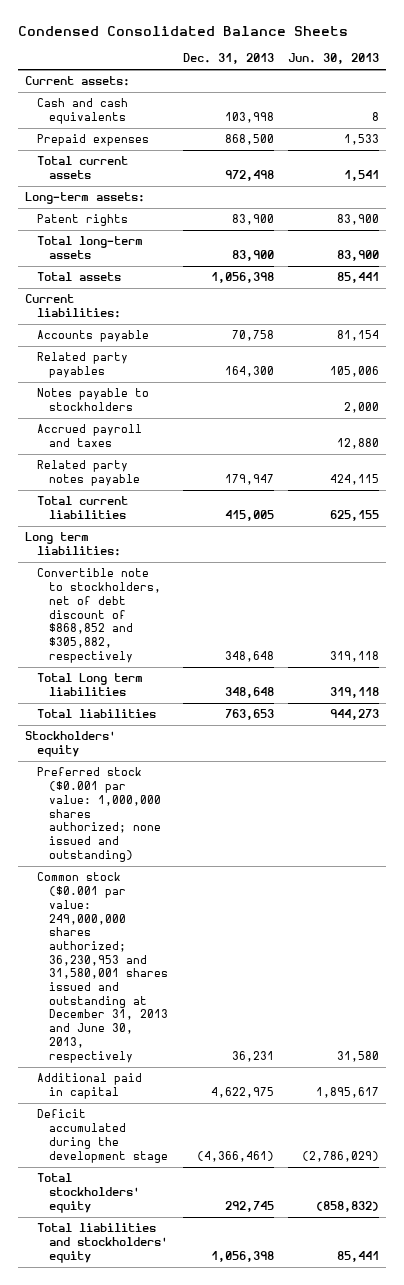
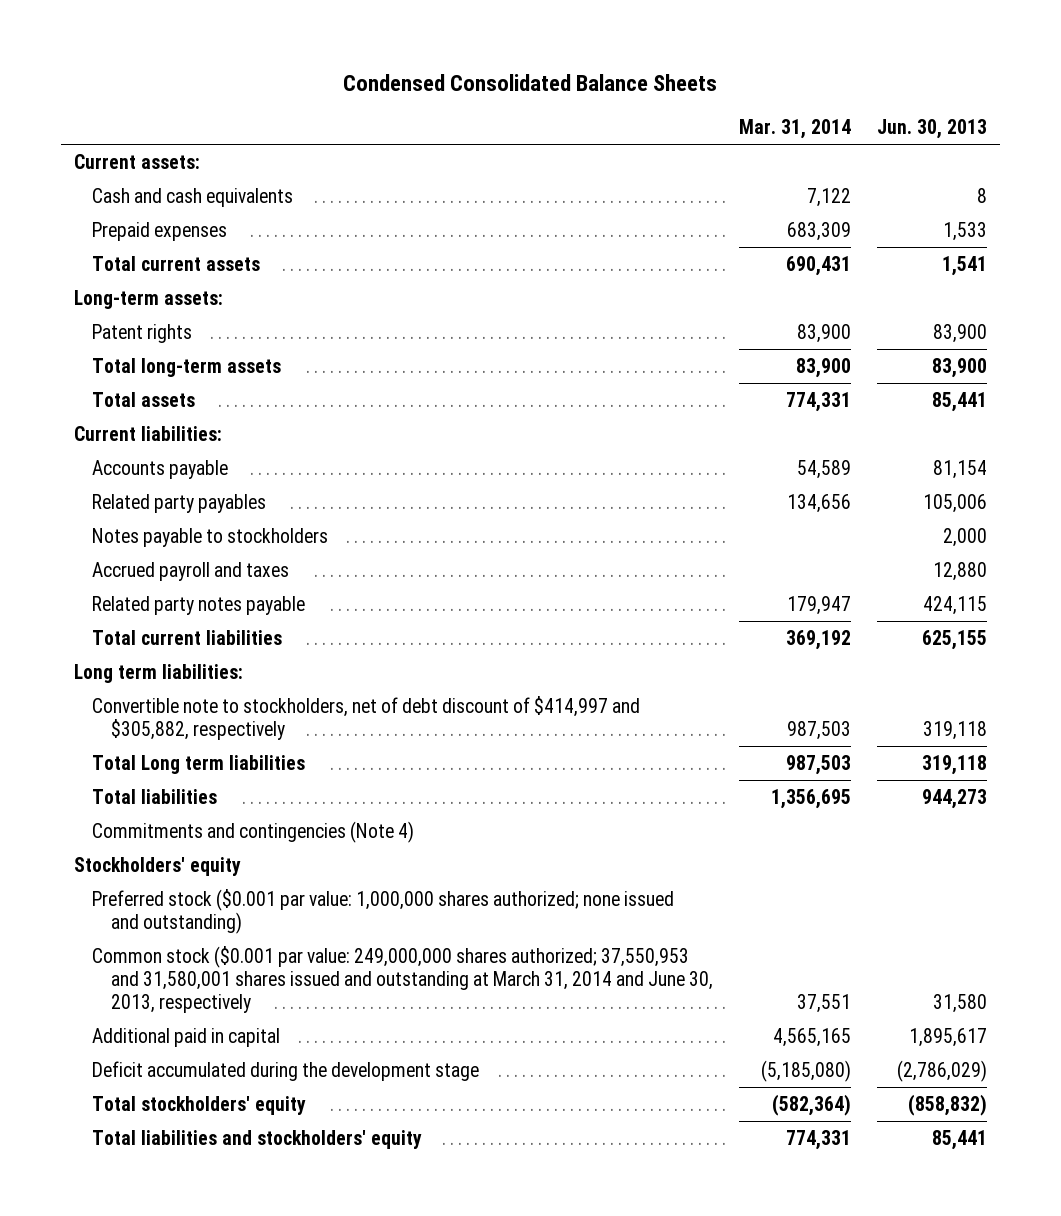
[182,53,274,65] Dec. 31, 2013 -> none
none -> [739,119,852,140] Mar. 31, 2014
[37,568,162,663] Convertible note to stockholders, net of debt discount of $868,852 and $305,882, respectively -> [92,695,641,740] Convertible note to stockholders, net of debt discount of $414,997 and $305,882, respectively
none -> [92,820,415,843] Commitments and contingencies (Note 4)
[37,872,169,1063] Common stock ($0.001 par value: 249,000,000 shares authorized; 36,230,953 and 31,580,001 shares issued and outstanding at December 31, 2013 and June 30, 2013, respectively -> [92,945,714,1013] Common stock ($0.001 par value: 249,000,000 shares authorized; 37,550,953 and 31,580,001 shares issued and outstanding at March 31, 2014 and June 30, 2013, respectively

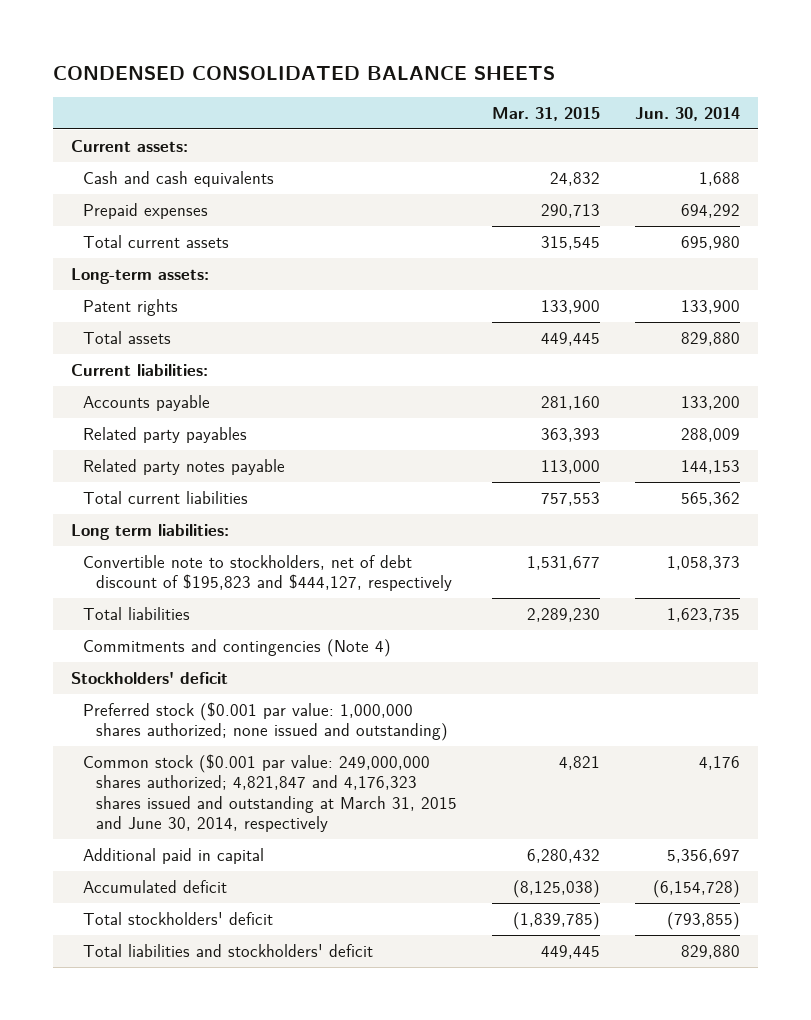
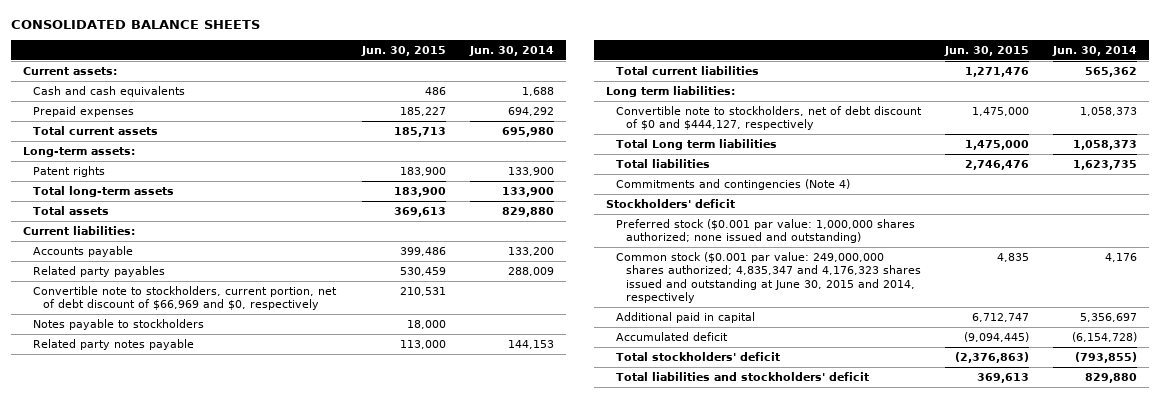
[53,65,556,80] CONDENSED CONSOLIDATED BALANCE SHEETS -> [11,19,261,29] CONSOLIDATED BALANCE SHEETS
[491,106,600,121] Mar. 31, 2015 -> none
none -> [361,45,447,56] Jun. 30, 2015
none -> [33,185,175,197] Total long-term assets
none -> [33,285,338,311] Convertible note to stockholders, current portion, net of debt discount of $66,969 and $0, respectively
none -> [33,318,205,330] Notes payable to stockholders
[83,554,452,592] Convertible note to stockholders, net of debt discount of $195,823 and $444,127, respectively -> [615,105,922,131] Convertible note to stockholders, net of debt discount of $0 and $444,127, respectively
none -> [615,138,777,150] Total Long term liabilities
[83,753,457,833] Common stock ($0.001 par value: 249,000,000 shares authorized; 4,821,847 and 4,176,323 shares issued and outstanding at March 31, 2015 and June 30, 2014, respectively -> [615,251,921,304] Common stock ($0.001 par value: 249,000,000 shares authorized; 4,835,347 and 4,176,323 shares issued and outstanding at June 30, 2015 and 2014, respectively

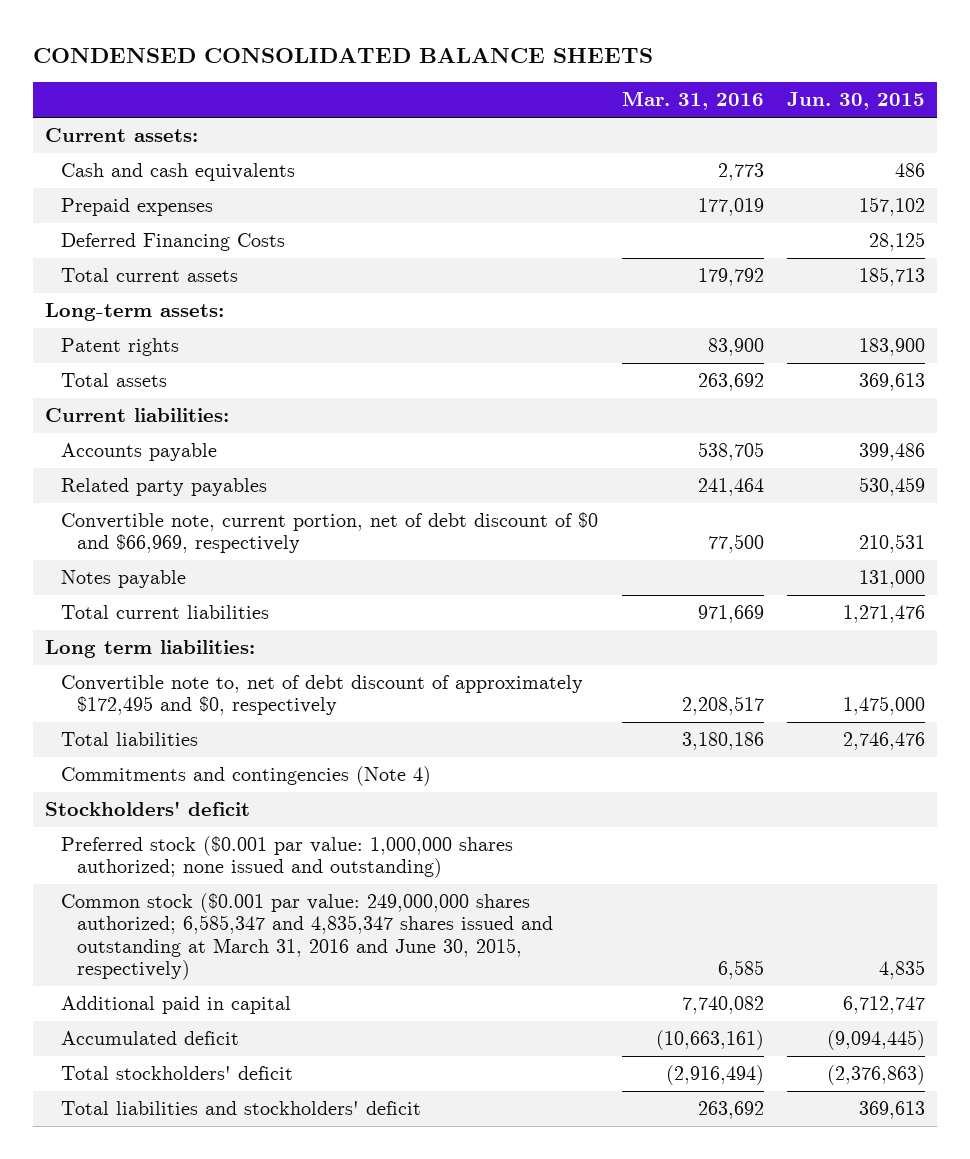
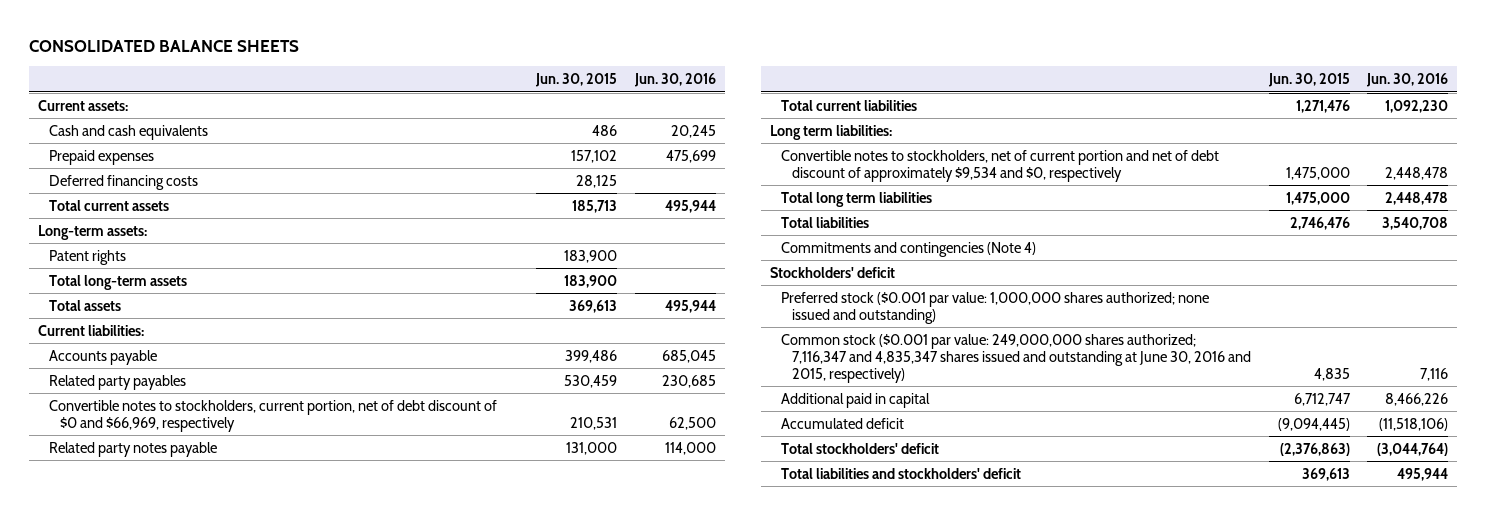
[33,48,654,64] CONDENSED CONSOLIDATED BALANCE SHEETS -> [29,39,300,52] CONSOLIDATED BALANCE SHEETS
[621,91,764,111] Mar. 31, 2016 -> none
none -> [633,73,716,88] Jun. 30, 2016
[61,233,286,252] Deferred Financing Costs -> [48,174,198,190] Deferred financing costs
none -> [48,274,187,290] Total long-term assets
[61,512,599,554] Convertible note, current portion, net of debt discount of $0 and $66,969, respectively -> [48,399,497,432] Convertible notes to stockholders, current portion, net of debt discount of $0 and $66,969, respectively
[61,570,187,589] Notes payable -> [48,441,217,457] Related party notes payable
[61,675,584,716] Convertible note to, net of debt discount of approximately $172,495 and $0, respectively -> [781,149,1220,182] Convertible notes to stockholders, net of current portion and net of debt discount of approximately $9,534 and $0, respectively
none -> [781,191,933,207] Total long term liabilities
[61,893,554,980] Common stock ($0.001 par value: 249,000,000 shares authorized; 6,585,347 and 4,835,347 shares issued and outstanding at March 31, 2016 and June 30, 2015, respectively) -> [781,333,1251,383] Common stock ($0.001 par value: 249,000,000 shares authorized; 7,116,347 and 4,835,347 shares issued and outstanding at June 30, 2016 and 2015, respectively)

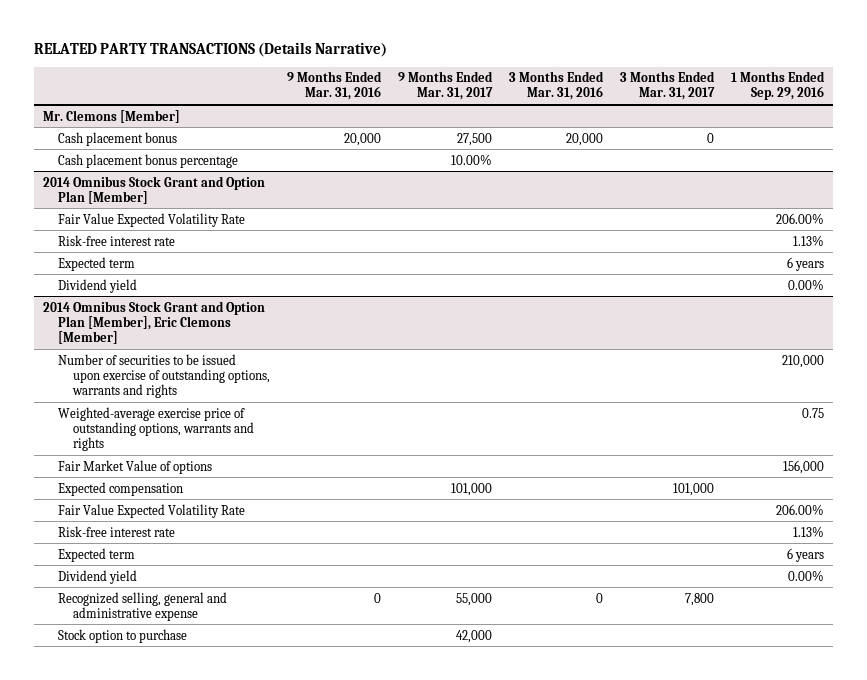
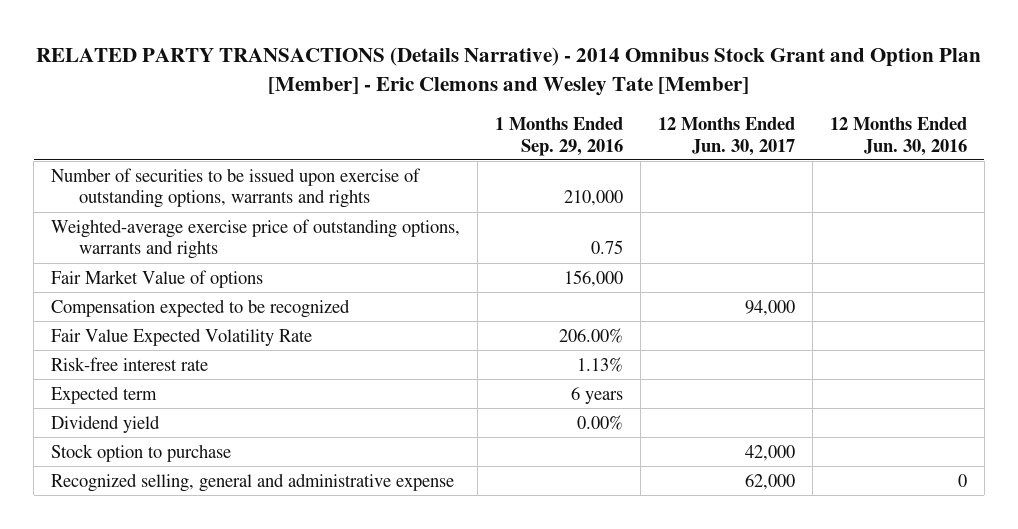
[34,42,388,58] RELATED PARTY TRANSACTIONS (Details Narrative) -> [35,47,981,96] RELATED PARTY TRANSACTIONS (Details Narrative) - 2014 Omnibus Stock Grant and Option Plan [Member] - Eric Clemons and Wesley Tate [Member]
[286,71,382,101] 9 Months Ended Mar. 31, 2016 -> none
[397,71,493,101] 9 Months Ended Mar. 31, 2017 -> none
[508,71,604,101] 3 Months Ended Mar. 31, 2016 -> none
[620,71,716,101] 3 Months Ended Mar. 31, 2017 -> none
none -> [657,116,795,156] 12 Months Ended Jun. 30, 2017
none -> [829,116,967,156] 12 Months Ended Jun. 30, 2016
[42,109,180,123] Mr. Clemons [Member] -> none
[57,131,177,146] Cash placement bonus -> none
[57,153,238,168] Cash placement bonus percentage -> none
[42,175,265,204] 2014 Omnibus Stock Grant and Option Plan [Member] -> none
[57,212,245,227] Fair Value Expected Volatility Rate -> none
[57,234,175,246] Risk-free interest rate -> none
[57,256,135,271] Expected term -> none
[57,278,137,293] Dividend yield -> none
[42,300,265,344] 2014 Omnibus Stock Grant and Option Plan [Member], Eric Clemons [Member] -> none
[57,481,183,496] Expected compensation -> [51,298,351,318] Compensation expected to be recognized
[57,591,227,621] Recognized selling, general and administrative expense -> none
none -> [51,472,455,492] Recognized selling, general and administrative expense

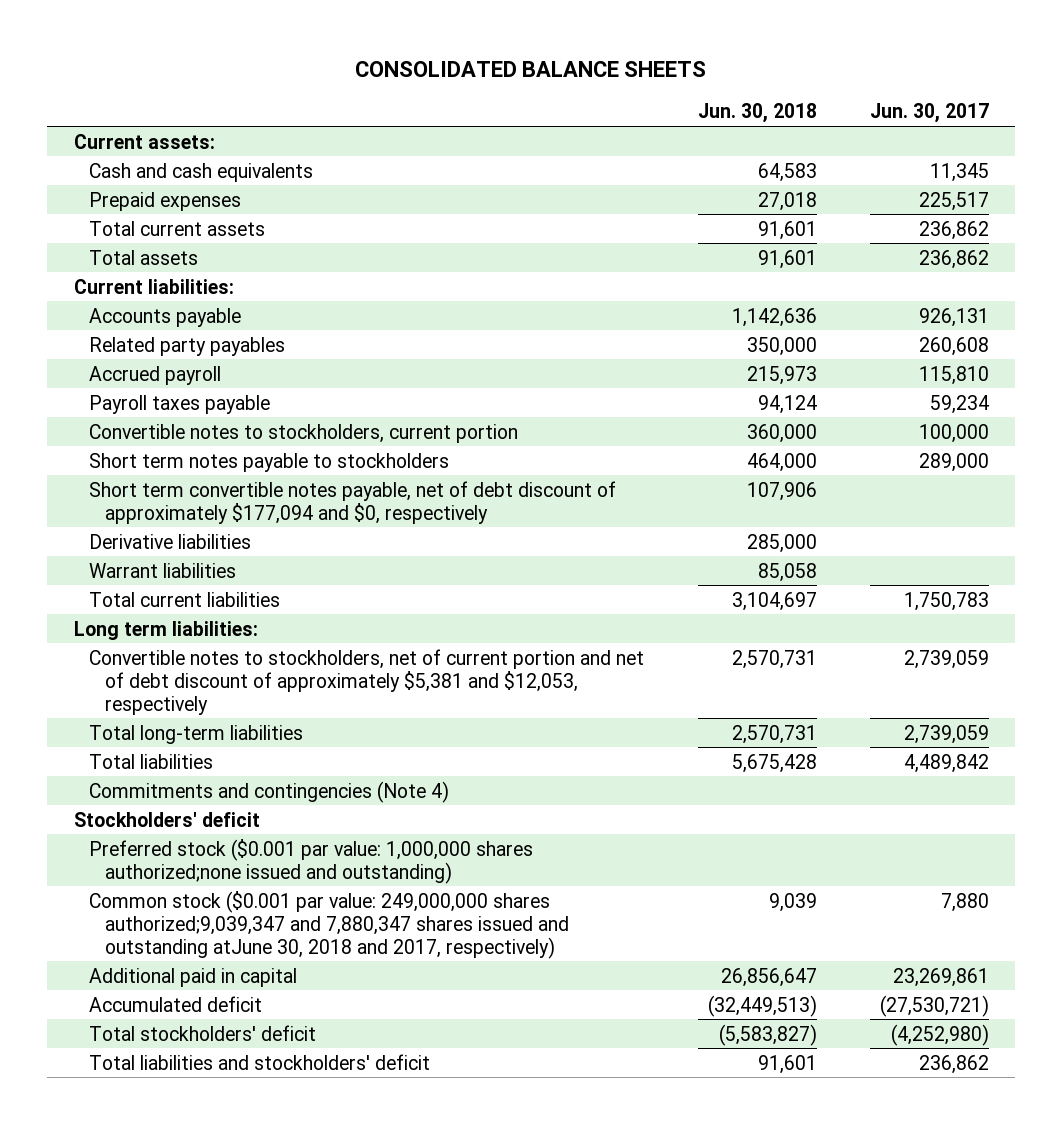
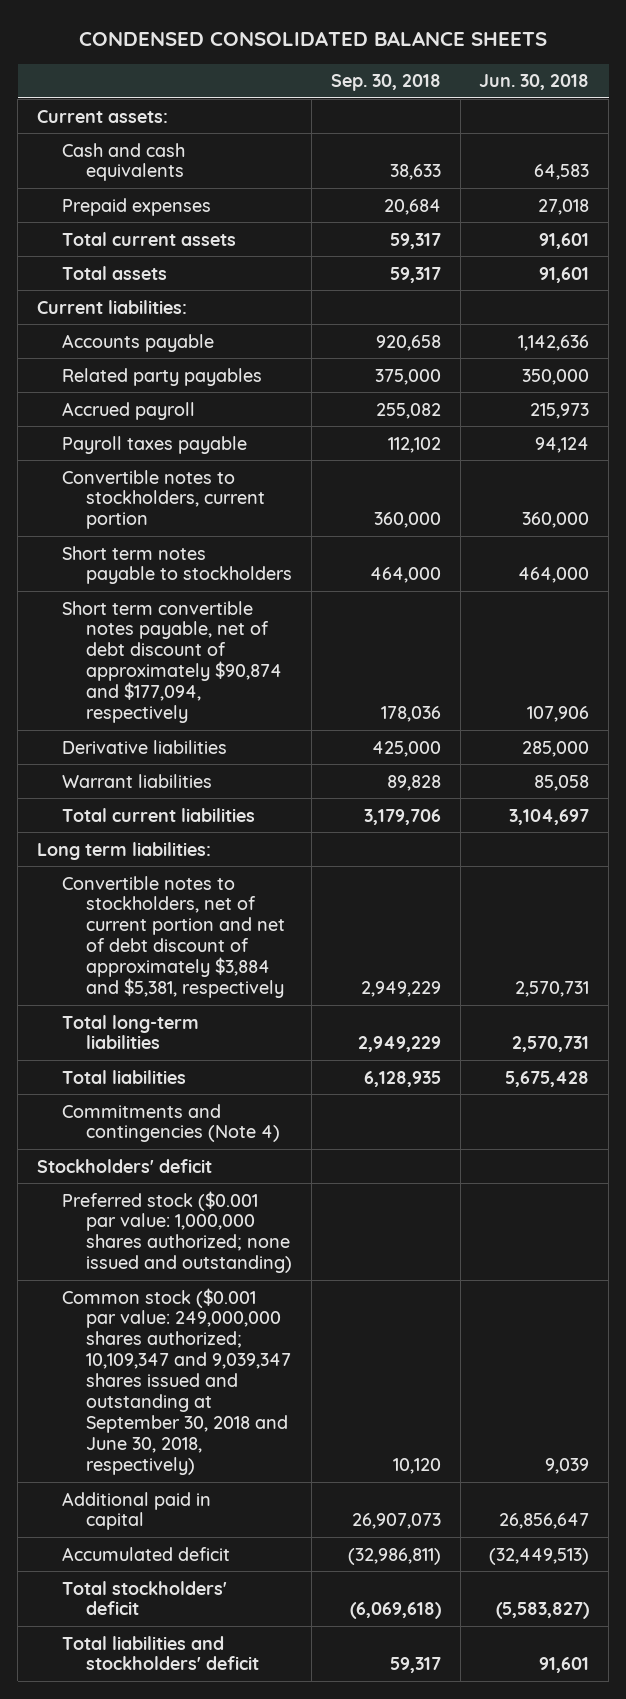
[355,61,707,78] CONSOLIDATED BALANCE SHEETS -> [79,30,548,46] CONDENSED CONSOLIDATED BALANCE SHEETS
[869,103,989,124] Jun. 30, 2017 -> none
none -> [330,74,441,92] Sep. 30, 2018
[89,480,617,524] Short term convertible notes payable, net of debt discount of approximately $177,094 and $0, respectively -> [61,600,283,724] Short term convertible notes payable, net of debt discount of approximately $90,874 and $177,094, respectively
[89,648,645,715] Convertible notes to stockholders, net of current portion and net of debt discount of approximately $5,381 and $12,053, respectively -> [61,875,286,999] Convertible notes to stockholders, net of current portion and net of debt discount of approximately $3,884 and $5,381, respectively
[89,838,534,884] Preferred stock ($0.001 par value: 1,000,000 shares authorized;none issued and outstanding) -> [61,1190,293,1274] Preferred stock ($0.001 par value: 1,000,000 shares authorized; none issued and outstanding)
[89,890,570,959] Common stock ($0.001 par value: 249,000,000 shares authorized;9,039,347 and 7,880,347 shares issued and outstanding atJune 30, 2018 and 2017, respectively) -> [61,1287,292,1475] Common stock ($0.001 par value: 249,000,000 shares authorized; 10,109,347 and 9,039,347 shares issued and outstanding at September 30, 2018 and June 30, 2018, respectively)

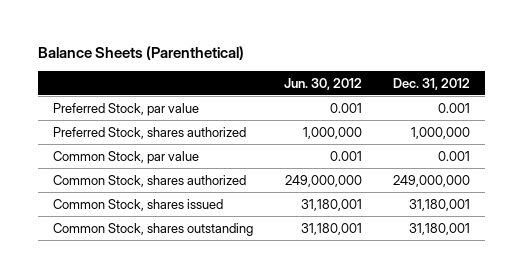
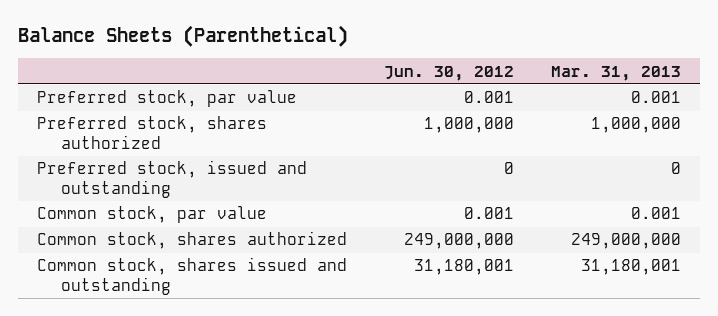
[392,77,470,90] Dec. 31, 2012 -> none
none -> [551,65,682,81] Mar. 31, 2013
[53,198,224,211] Common Stock, shares issued -> none
[53,102,200,116] Preferred Stock, par value -> [36,90,297,108] Preferred stock, par value
[53,126,247,139] Preferred Stock, shares authorized -> [36,116,267,149] Preferred stock, shares authorized
none -> [36,160,307,198] Preferred stock, issued and outstanding
[53,150,200,164] Common Stock, par value -> [36,206,267,224] Common stock, par value
[53,174,247,187] Common Stock, shares authorized -> [36,231,347,250] Common stock, shares authorized
[53,222,254,236] Common Stock, shares outstanding -> [36,257,347,295] Common stock, shares issued and outstanding

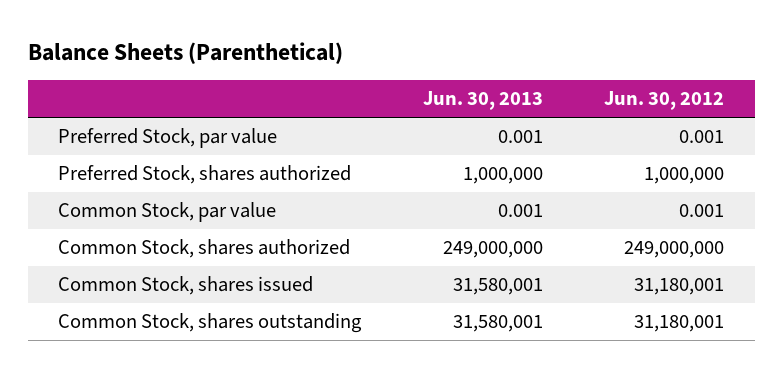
[551,65,682,81] Mar. 31, 2013 -> none
none -> [422,91,543,111] Jun. 30, 2013
[36,160,307,198] Preferred stock, issued and outstanding -> none
[36,90,297,108] Preferred stock, par value -> [58,128,278,149] Preferred Stock, par value
[36,116,267,149] Preferred stock, shares authorized -> [58,165,352,185] Preferred Stock, shares authorized
[36,206,267,224] Common stock, par value -> [58,202,277,223] Common Stock, par value
[36,231,347,250] Common stock, shares authorized -> [58,239,351,259] Common Stock, shares authorized
none -> [58,276,314,296] Common Stock, shares issued
[36,257,347,295] Common stock, shares issued and outstanding -> [58,313,363,334] Common Stock, shares outstanding

